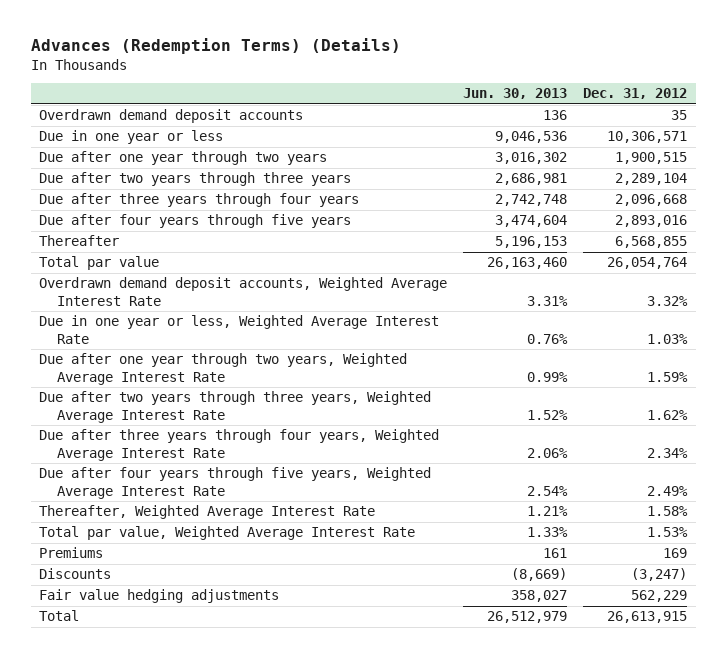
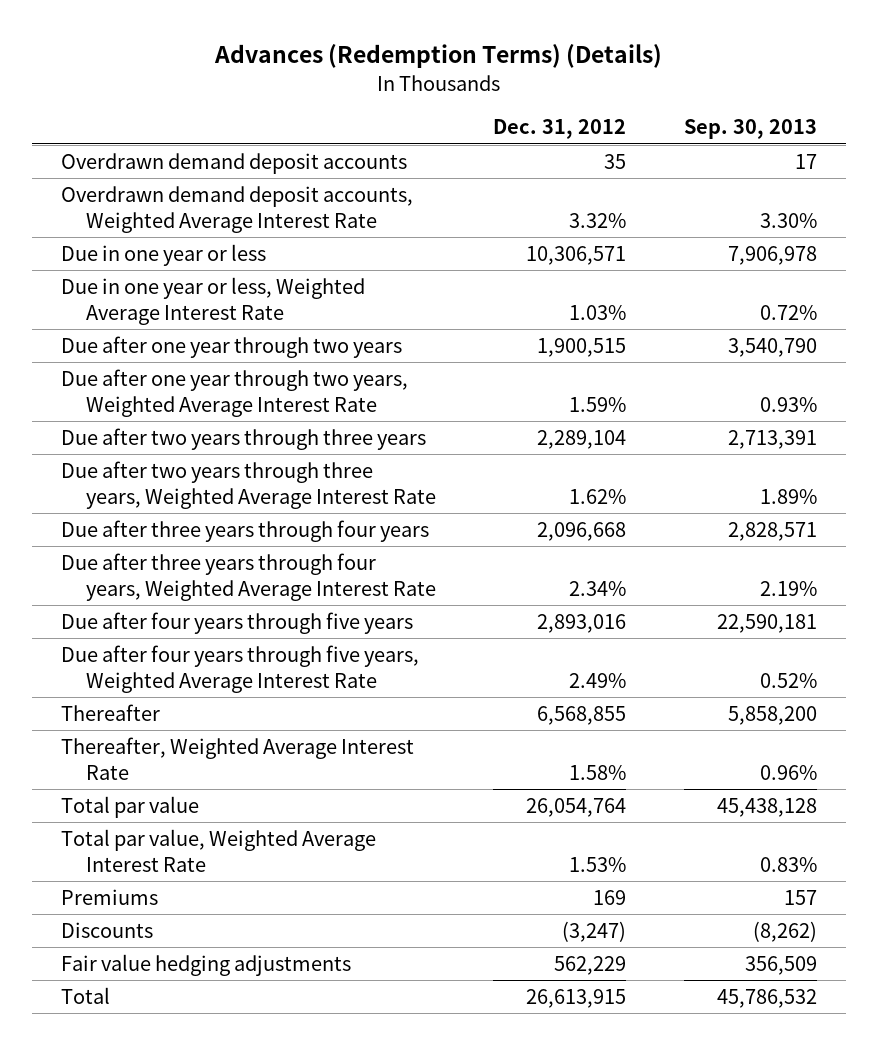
[463,88,568,100] Jun. 30, 2013 -> none
none -> [684,119,818,140] Sep. 30, 2013
[38,130,223,145] Due in one year or less -> [61,243,267,266] Due in one year or less
[38,151,327,166] Due after one year through two years -> [61,335,403,358] Due after one year through two years
[38,172,351,187] Due after two years through three years -> [61,427,427,450] Due after two years through three years
[38,193,359,208] Due after three years through four years -> [61,519,430,542] Due after three years through four years
[38,214,351,229] Due after four years through five years -> [61,611,414,634] Due after four years through five years
[38,235,119,247] Thereafter -> [61,703,161,721] Thereafter
[38,256,159,271] Total par value -> [61,795,200,818] Total par value

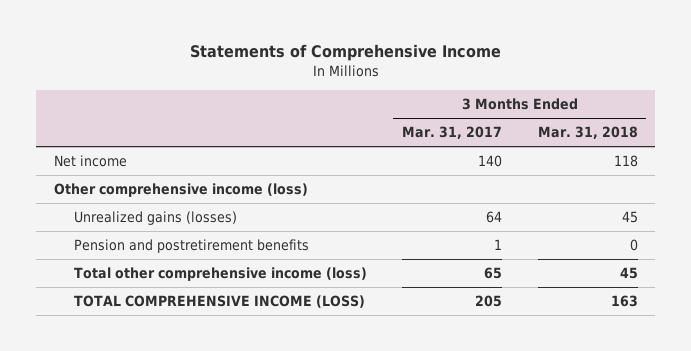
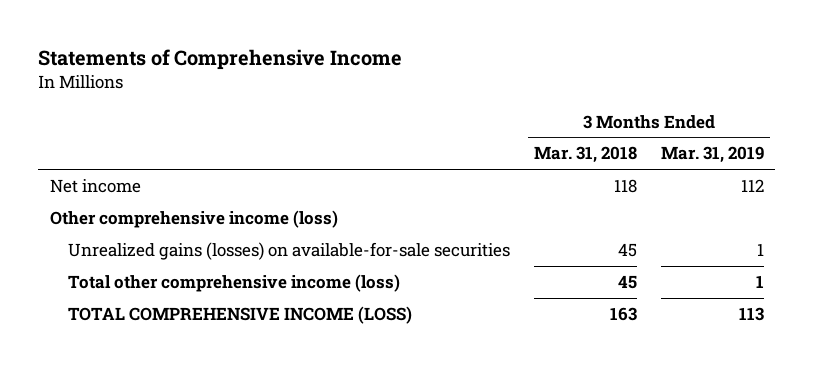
[402,126,503,140] Mar. 31, 2017 -> none
none -> [660,146,764,164] Mar. 31, 2019
[73,239,309,254] Pension and postretirement benefits -> none
[73,211,237,226] Unrealized gains (losses) -> [68,242,511,261] Unrealized gains (losses) on available-for-sale securities

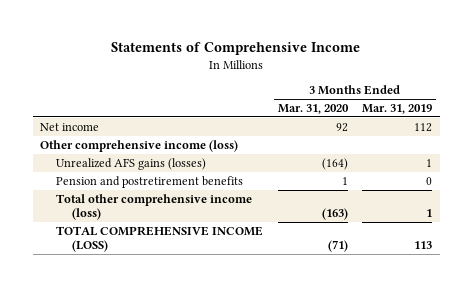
[534,146,638,164] Mar. 31, 2018 -> none
none -> [277,103,349,114] Mar. 31, 2020
[68,242,511,261] Unrealized gains (losses) on available-for-sale securities -> [55,157,206,170] Unrealized AFS gains (losses)
none -> [55,175,243,188] Pension and postretirement benefits

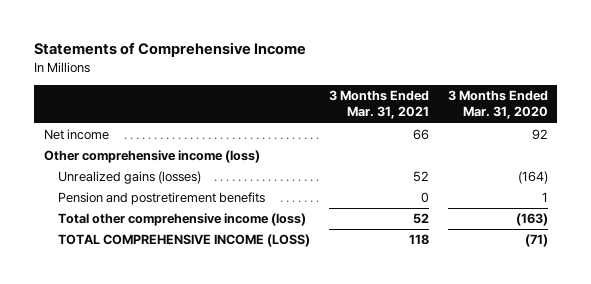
[362,103,433,114] Mar. 31, 2019 -> none
none -> [328,90,429,120] 3 Months Ended Mar. 31, 2021
[55,157,206,170] Unrealized AFS gains (losses) -> [57,171,201,185] Unrealized gains (losses)

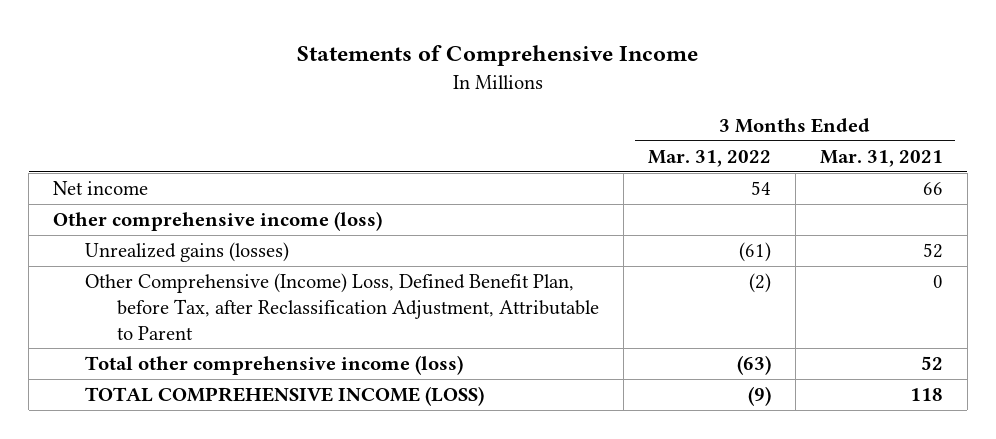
[447,90,548,120] 3 Months Ended Mar. 31, 2020 -> none
none -> [647,149,771,167] Mar. 31, 2022
[57,192,265,206] Pension and postretirement benefits -> [85,273,599,340] Other Comprehensive (Income) Loss, Defined Benefit Plan, before Tax, after Reclassification Adjustment, Attributable to Parent

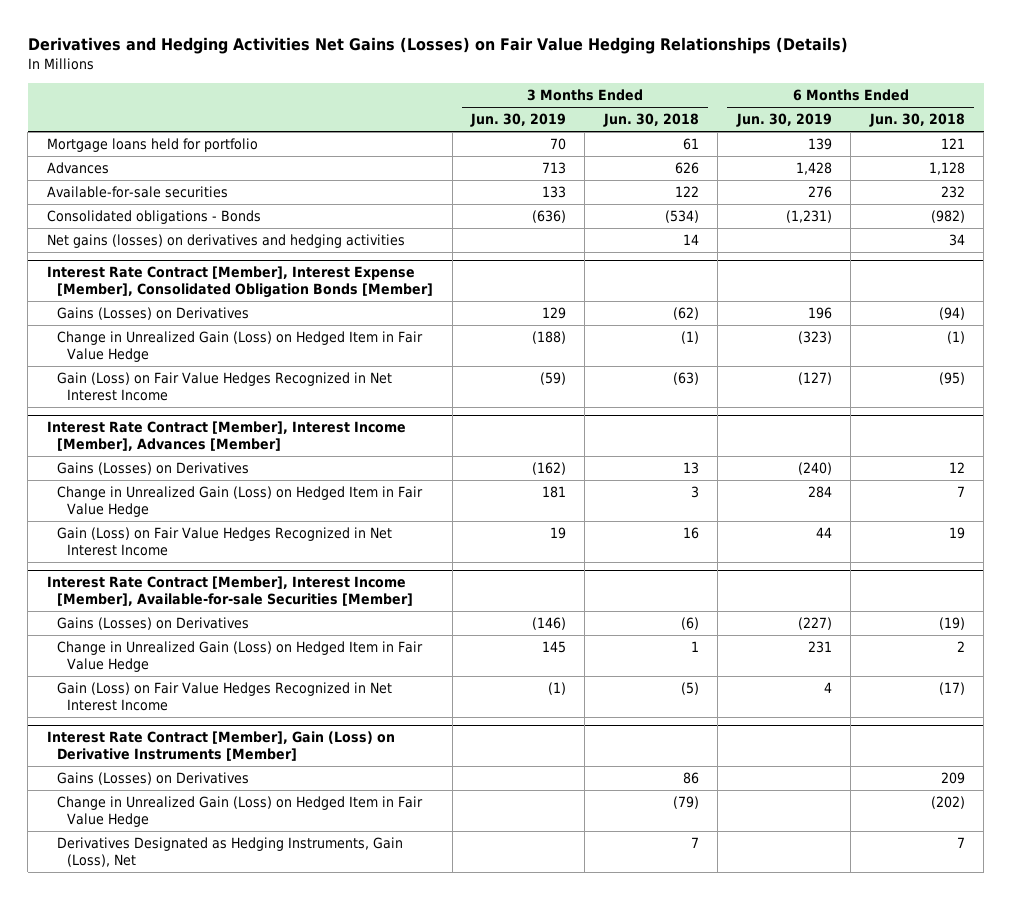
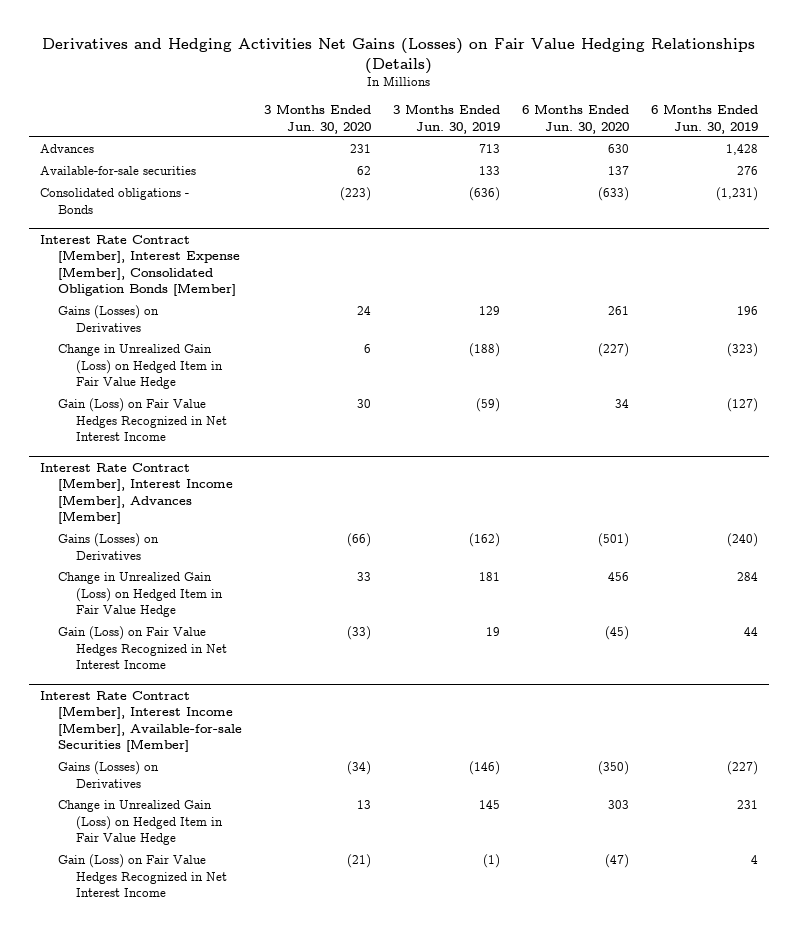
[602,113,699,128] Jun. 30, 2018 -> none
[868,113,965,128] Jun. 30, 2018 -> none
none -> [263,103,371,134] 3 Months Ended Jun. 30, 2020
none -> [521,103,629,134] 6 Months Ended Jun. 30, 2020
[46,138,258,153] Mortgage loans held for portfolio -> none
[46,234,405,249] Net gains (losses) on derivatives and hedging activities -> none
[46,731,395,761] Interest Rate Contract [Member], Gain (Loss) on Derivative Instruments [Member] -> none
[57,772,250,786] Gains (Losses) on Derivatives -> none
[57,796,424,827] Change in Unrealized Gain (Loss) on Hedged Item in Fair Value Hedge -> none
[57,837,404,867] Derivatives Designated as Hedging Instruments, Gain (Loss), Net -> none

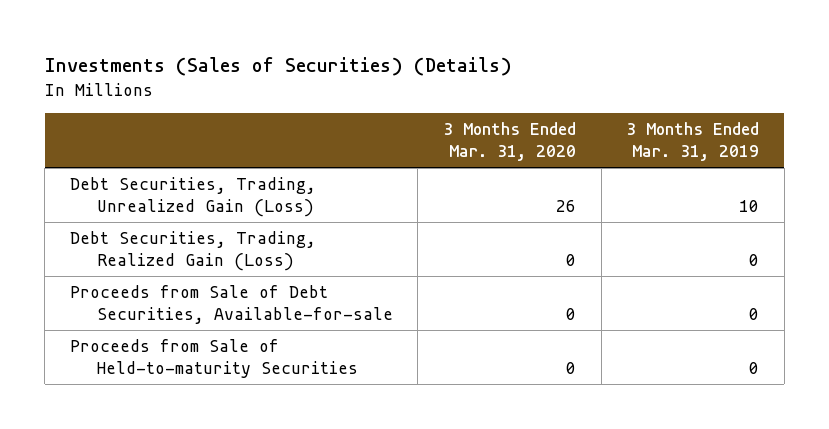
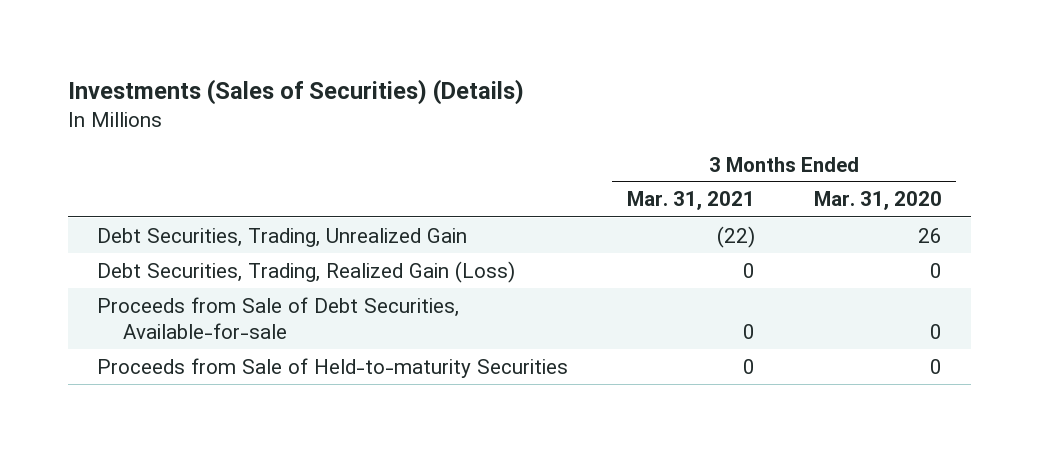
[626,121,760,162] 3 Months Ended Mar. 31, 2019 -> none
none -> [626,191,755,211] Mar. 31, 2021
[69,176,316,218] Debt Securities, Trading, Unrealized Gain (Loss) -> [96,227,467,247] Debt Securities, Trading, Unrealized Gain

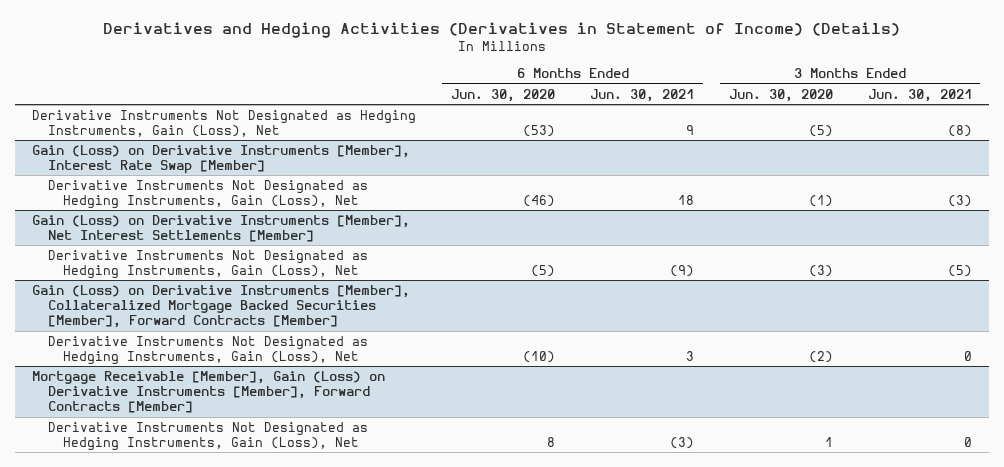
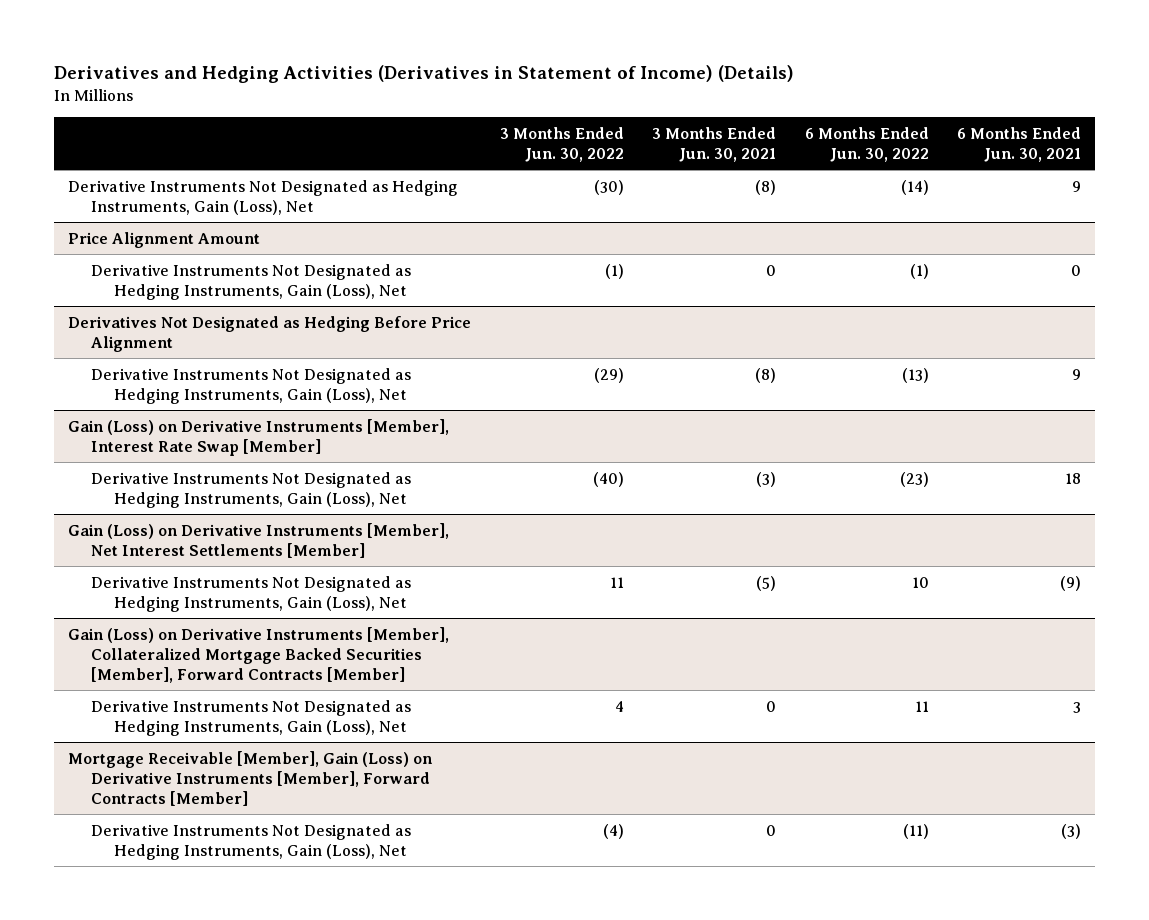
[451,88,556,102] Jun. 30, 2020 -> none
[728,88,833,102] Jun. 30, 2020 -> none
none -> [499,126,624,162] 3 Months Ended Jun. 30, 2022
none -> [804,126,929,162] 6 Months Ended Jun. 30, 2022
none -> [68,231,261,248] Price Alignment Amount
none -> [90,263,411,300] Derivative Instruments Not Designated as Hedging Instruments, Gain (Loss), Net
none -> [68,315,472,352] Derivatives Not Designated as Hedging Before Price Alignment
none -> [90,367,411,404] Derivative Instruments Not Designated as Hedging Instruments, Gain (Loss), Net

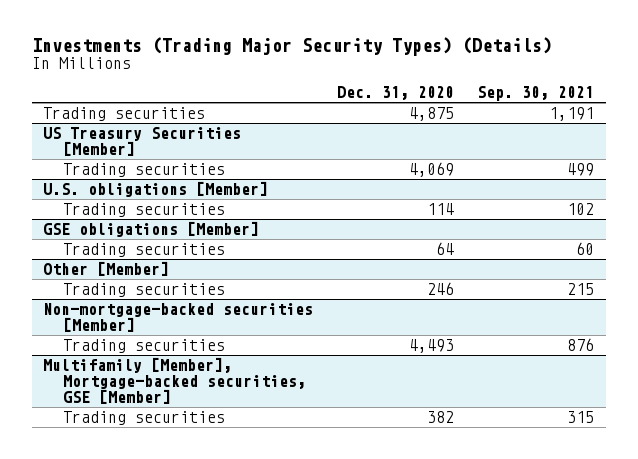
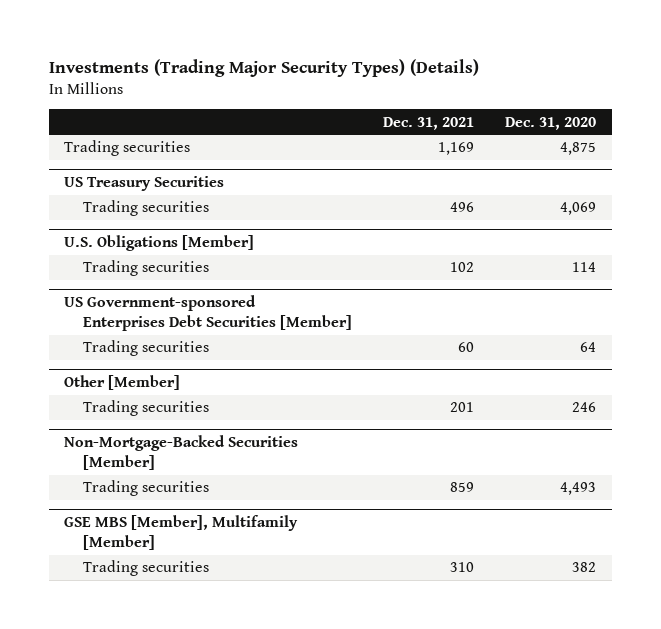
[477,86,595,102] Sep. 30, 2021 -> none
none -> [382,116,474,130] Dec. 31, 2021
[43,126,242,156] US Treasury Securities [Member] -> [64,176,225,192] US Treasury Securities
[43,180,269,197] U.S. obligations [Member] -> [64,235,255,252] U.S. Obligations [Member]
[43,220,260,237] GSE obligations [Member] -> [64,295,352,332] US Government-sponsored Enterprises Debt Securities [Member]
[43,302,314,332] Non-mortgage-backed securities [Member] -> [64,435,299,471] Non-Mortgage-Backed Securities [Member]
[43,356,307,405] Multifamily [Member], Mortgage-backed securities, GSE [Member] -> none
none -> [64,515,299,551] GSE MBS [Member], Multifamily [Member]

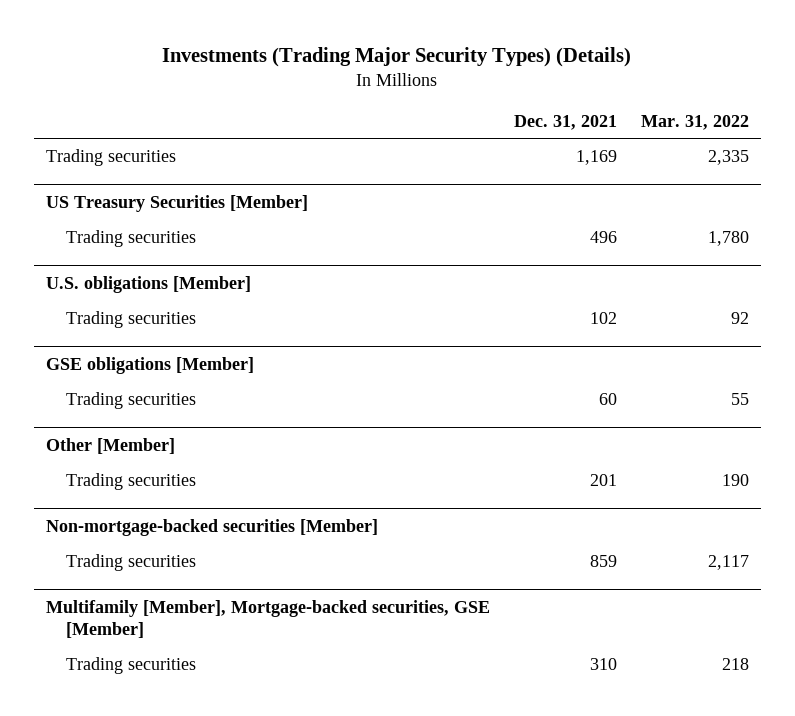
[505,116,597,130] Dec. 31, 2020 -> none
none -> [640,114,749,130] Mar. 31, 2022
[64,176,225,192] US Treasury Securities -> [45,195,308,213] US Treasury Securities [Member]
[64,235,255,252] U.S. Obligations [Member] -> [45,276,251,294] U.S. obligations [Member]
[64,295,352,332] US Government-sponsored Enterprises Debt Securities [Member] -> [45,357,254,375] GSE obligations [Member]
[64,435,299,471] Non-Mortgage-Backed Securities [Member] -> [45,519,378,537] Non-mortgage-backed securities [Member]
[64,515,299,551] GSE MBS [Member], Multifamily [Member] -> none
none -> [45,600,490,639] Multifamily [Member], Mortgage-backed securities, GSE [Member]

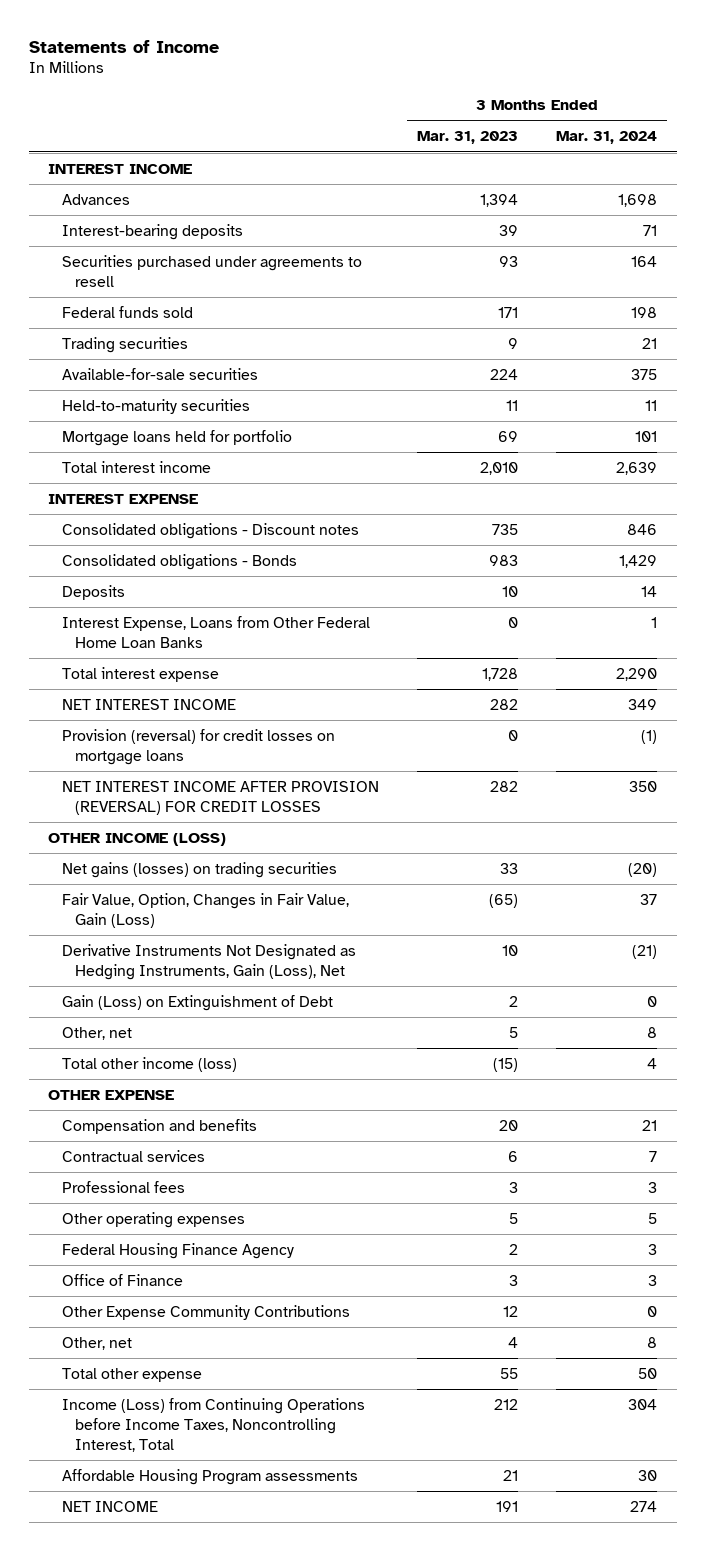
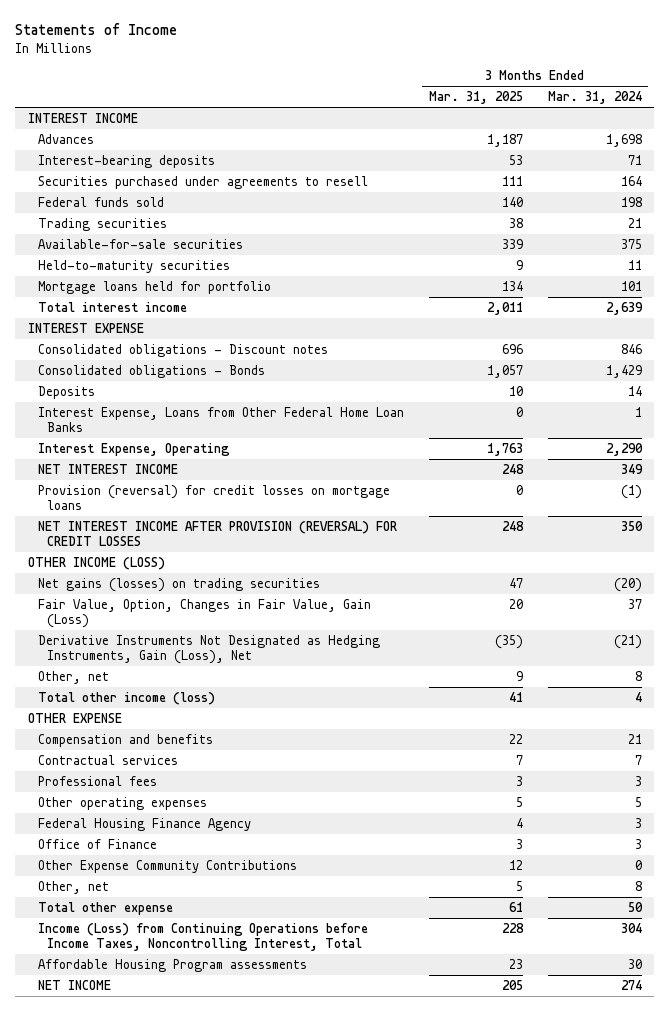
[417,131,519,145] Mar. 31, 2023 -> none
none -> [428,91,523,105] Mar. 31, 2025
[61,666,219,682] Total interest expense -> [37,442,230,456] Interest Expense, Operating
[61,994,333,1011] Gain (Loss) on Extinguishment of Debt -> none

